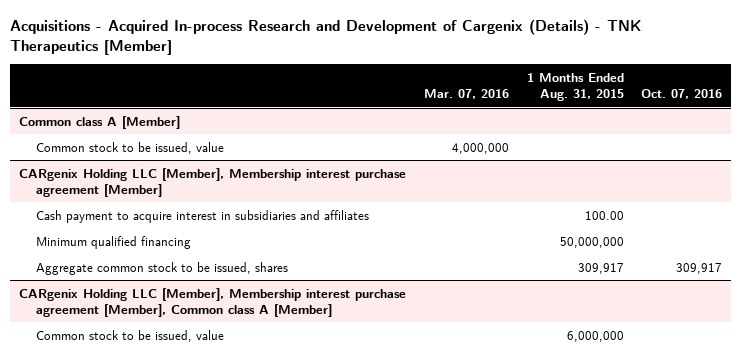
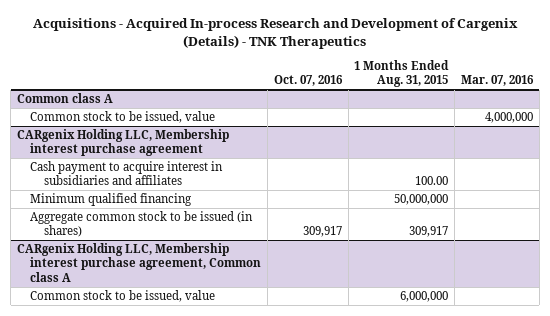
[10,18,642,56] Acquisitions - Acquired In-process Research and Development of Cargenix (Details) - TNK Therapeutics [Member] -> [32,18,518,49] Acquisitions - Acquired In-process Research and Development of Cargenix (Details) - TNK Therapeutics
[19,115,181,129] Common class A [Member] -> [16,92,113,103] Common class A
[19,167,407,197] CARgenix Holding LLC [Member], Membership interest purchase agreement [Member] -> [16,128,229,157] CARgenix Holding LLC, Membership interest purchase agreement
[36,261,289,275] Aggregate common stock to be issued, shares -> [30,210,254,238] Aggregate common stock to be issued (in shares)
[19,287,407,317] CARgenix Holding LLC [Member], Membership interest purchase agreement [Member], Common class A [Member] -> [16,242,262,283] CARgenix Holding LLC, Membership interest purchase agreement, Common class A

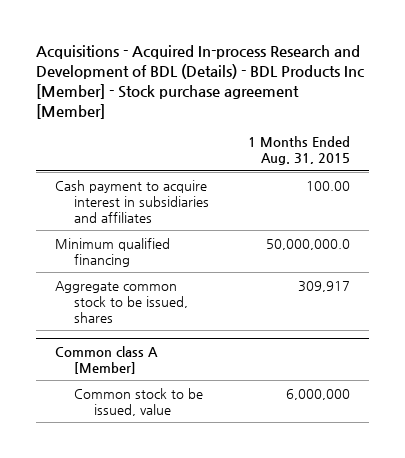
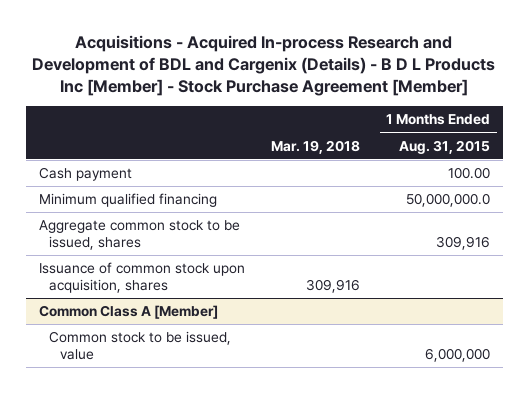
[35,44,364,119] Acquisitions - Acquired In-process Research and Development of BDL (Details) - BDL Products Inc [Member] - Stock purchase agreement [Member] -> [32,34,496,96] Acquisitions - Acquired In-process Research and Development of BDL and Cargenix (Details) - B D L Products Inc [Member] - Stock Purchase Agreement [Member]
none -> [270,139,360,154] Mar. 19, 2018
[54,179,210,223] Cash payment to acquire interest in subsidiaries and affiliates -> [38,167,132,182] Cash payment
[297,280,350,292] 309,917 -> [436,235,491,250] 309,916
none -> [38,262,245,293] Issuance of common stock upon acquisition, shares
[54,345,158,374] Common class A [Member] -> [38,305,218,320] Common Class A [Member]

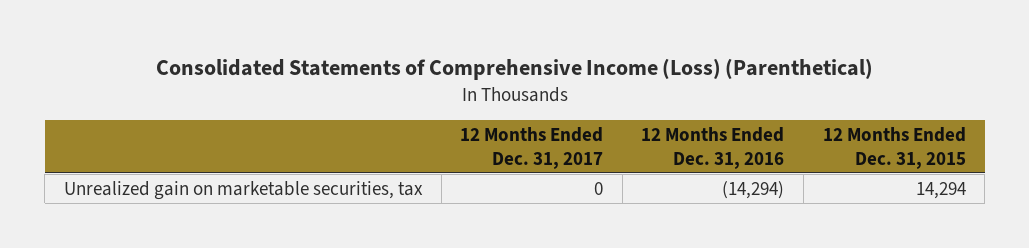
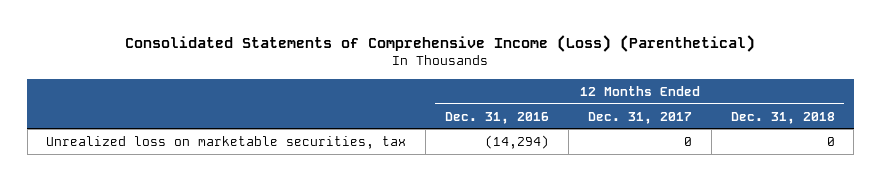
[822,126,966,169] 12 Months Ended Dec. 31, 2015 -> none
none -> [730,111,835,124] Dec. 31, 2018
[63,180,423,200] Unrealized gain on marketable securities, tax -> [46,136,407,150] Unrealized loss on marketable securities, tax

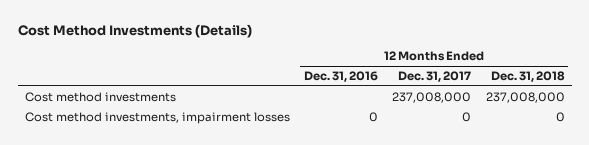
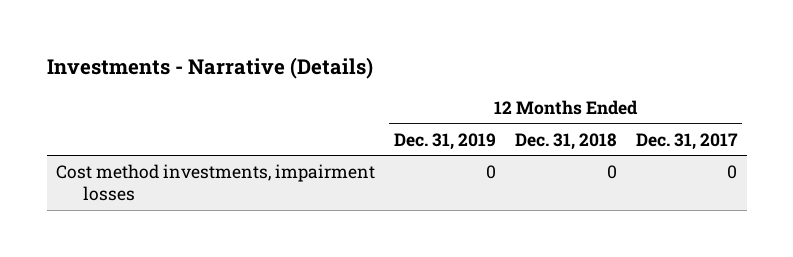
[17,24,252,39] Cost Method Investments (Details) -> [46,57,373,80] Investments - Narrative (Details)
[304,71,379,83] Dec. 31, 2016 -> none
none -> [394,132,497,150] Dec. 31, 2019
[24,91,176,102] Cost method investments -> none

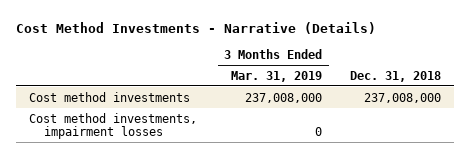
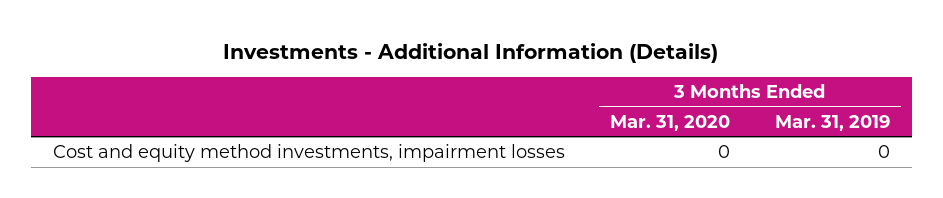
[15,22,376,35] Cost Method Investments - Narrative (Details) -> [223,42,719,63] Investments - Additional Information (Details)
[349,70,441,82] Dec. 31, 2018 -> none
none -> [609,114,730,131] Mar. 31, 2020
[29,91,191,102] Cost method investments -> none
[29,112,198,140] Cost method investments, impairment losses -> [53,144,566,163] Cost and equity method investments, impairment losses

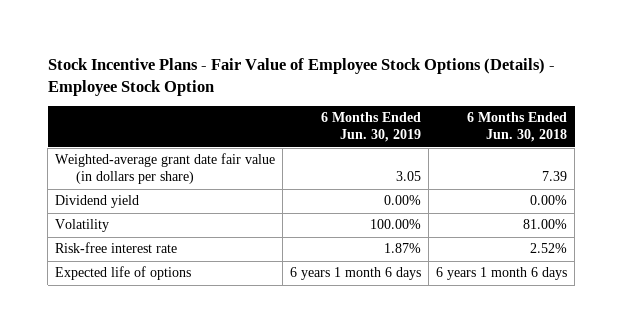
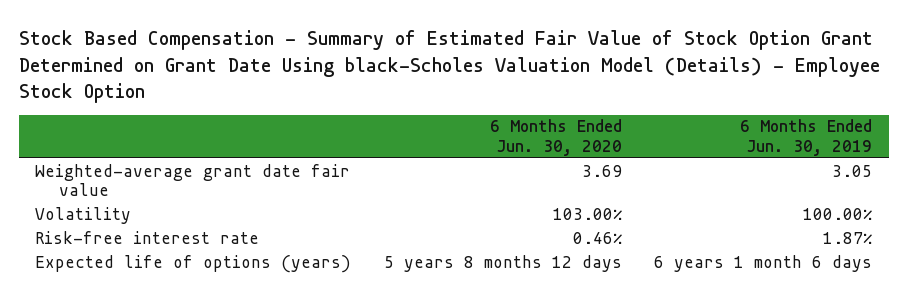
[47,57,555,96] Stock Incentive Plans - Fair Value of Employee Stock Options (Details) - Employee Stock Option -> [19,30,881,103] Stock Based Compensation - Summary of Estimated Fair Value of Stock Option Grant Determined on Grant Date Using black-Scholes Valuation Model (Details) - Employee Stock Option
[467,112,568,143] 6 Months Ended Jun. 30, 2018 -> none
none -> [489,119,622,156] 6 Months Ended Jun. 30, 2020
[55,195,140,209] Dividend yield -> none
[55,153,276,185] Weighted-average grant date fair value (in dollars per share) -> [35,163,351,197] Weighted-average grant date fair value
[55,266,192,281] Expected life of options -> [35,254,352,273] Expected life of options (years)

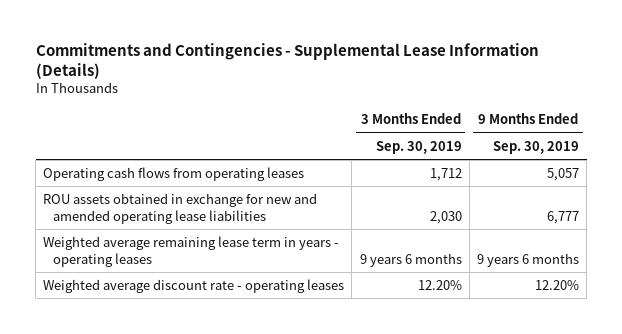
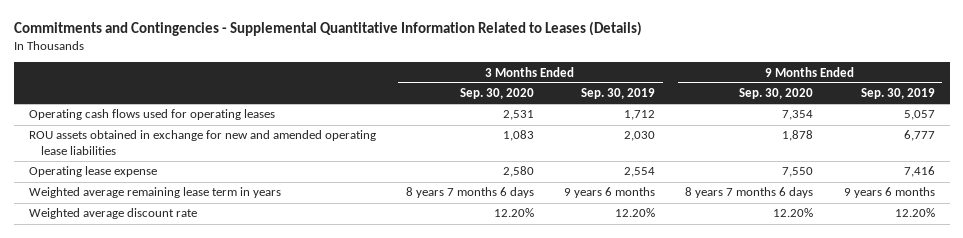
[35,42,539,79] Commitments and Contingencies - Supplemental Lease Information (Details) -> [13,20,642,36] Commitments and Contingencies - Supplemental Quantitative Information Related to Leases (Details)
none -> [459,88,534,100] Sep. 30, 2020
none -> [739,88,814,100] Sep. 30, 2020
[43,166,305,181] Operating cash flows from operating leases -> [28,109,275,121] Operating cash flows used for operating leases
none -> [28,166,157,178] Operating lease expense
[43,235,340,267] Weighted average remaining lease term in years - operating leases -> [28,187,281,199] Weighted average remaining lease term in years
[43,278,345,293] Weighted average discount rate - operating leases -> [28,208,197,220] Weighted average discount rate

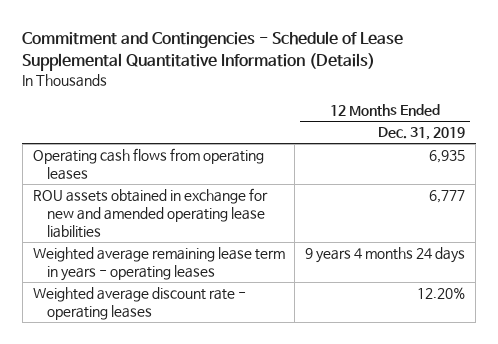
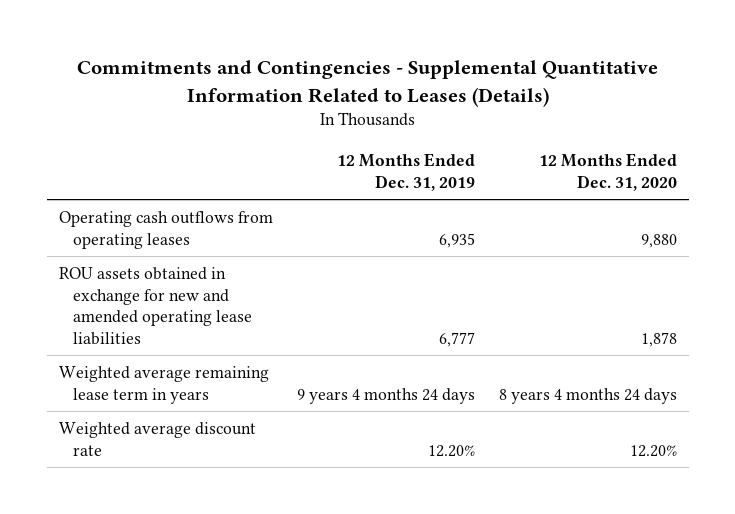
[22,31,404,72] Commitment and Contingencies - Schedule of Lease Supplemental Quantitative Information (Details) -> [76,60,658,107] Commitments and Contingencies - Supplemental Quantitative Information Related to Leases (Details)
none -> [538,153,677,191] 12 Months Ended Dec. 31, 2020
[32,148,264,181] Operating cash flows from operating leases -> [58,211,273,249] Operating cash outflows from operating leases
[32,247,285,282] Weighted average remaining lease term in years - operating leases -> [58,366,269,404] Weighted average remaining lease term in years
[32,287,246,321] Weighted average discount rate - operating leases -> [58,422,256,456] Weighted average discount rate

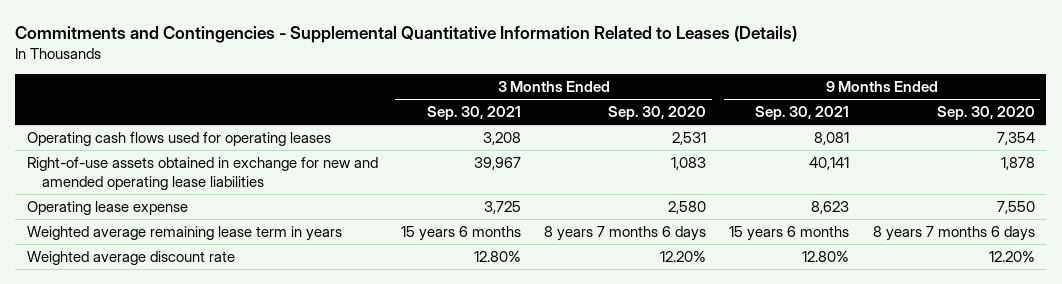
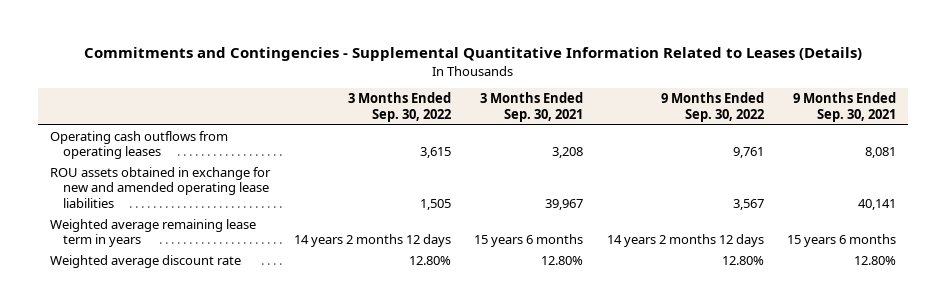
[608,106,707,121] Sep. 30, 2020 -> none
[936,106,1035,121] Sep. 30, 2020 -> none
none -> [347,92,451,122] 3 Months Ended Sep. 30, 2022
none -> [660,92,764,122] 9 Months Ended Sep. 30, 2022
[27,201,189,216] Operating lease expense -> none
[27,132,332,147] Operating cash flows used for operating leases -> [50,130,229,160] Operating cash outflows from operating leases
[27,157,379,190] Right-of-use assets obtained in exchange for new and amended operating lease liabilities -> [50,166,272,209] ROU assets obtained in exchange for new and amended operating lease liabilities

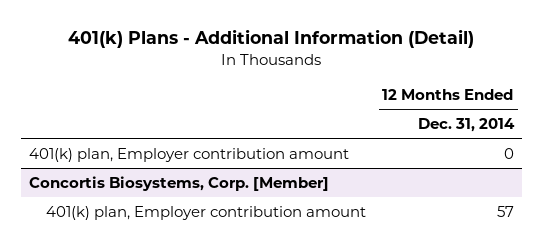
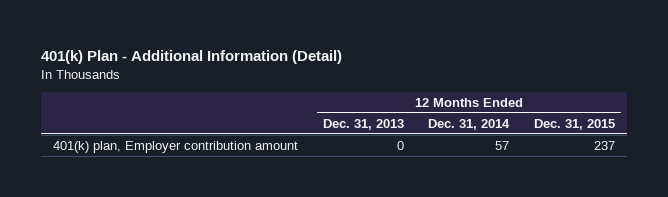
[68,29,475,49] 401(k) Plans - Additional Information (Detail) -> [41,50,343,65] 401(k) Plan - Additional Information (Detail)
none -> [322,118,404,130] Dec. 31, 2013
none -> [533,118,615,130] Dec. 31, 2015
[29,147,350,162] 401(k) plan, Employer contribution amount -> none
[29,175,330,191] Concortis Biosystems, Corp. [Member] -> none

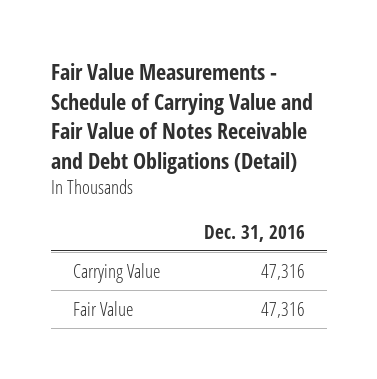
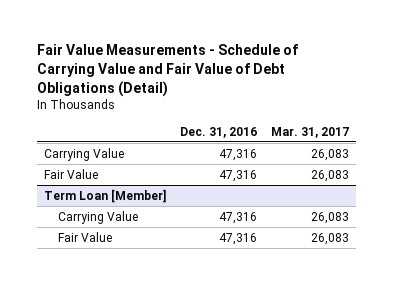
[50,63,313,174] Fair Value Measurements - Schedule of Carrying Value and Fair Value of Notes Receivable and Debt Obligations (Detail) -> [36,44,298,97] Fair Value Measurements - Schedule of Carrying Value and Fair Value of Debt Obligations (Detail)
none -> [271,126,350,138] Mar. 31, 2017
none -> [43,188,166,203] Term Loan [Member]
none -> [57,210,138,224] Carrying Value
none -> [57,231,112,242] Fair Value

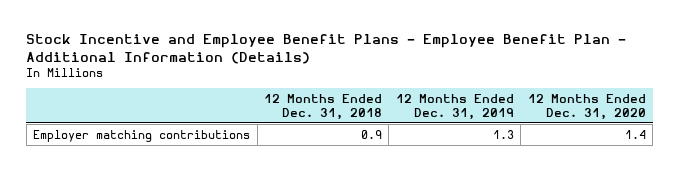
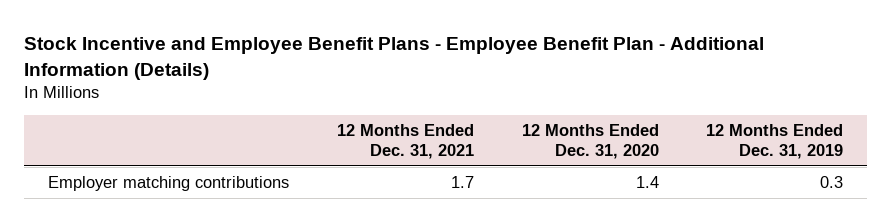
[264,94,383,120] 12 Months Ended Dec. 31, 2018 -> none
none -> [336,124,474,160] 12 Months Ended Dec. 31, 2021
[492,129,514,139] 1.3 -> [820,176,844,189] 0.3

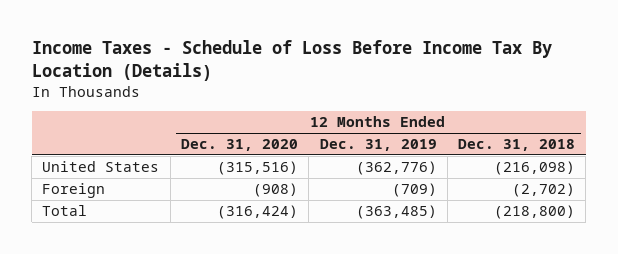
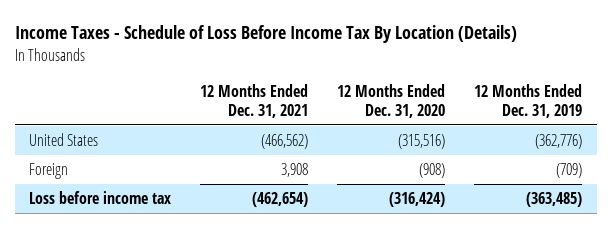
[458,139,576,152] Dec. 31, 2018 -> none
none -> [200,83,309,118] 12 Months Ended Dec. 31, 2021
[42,205,88,217] Total -> [29,191,172,205] Loss before income tax

